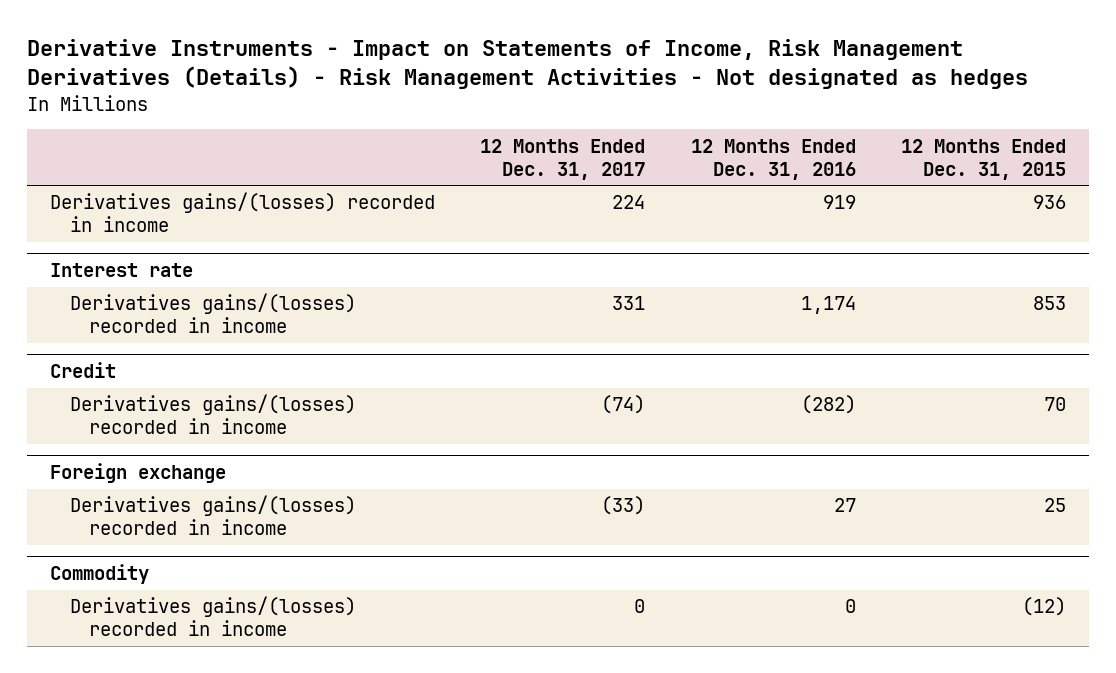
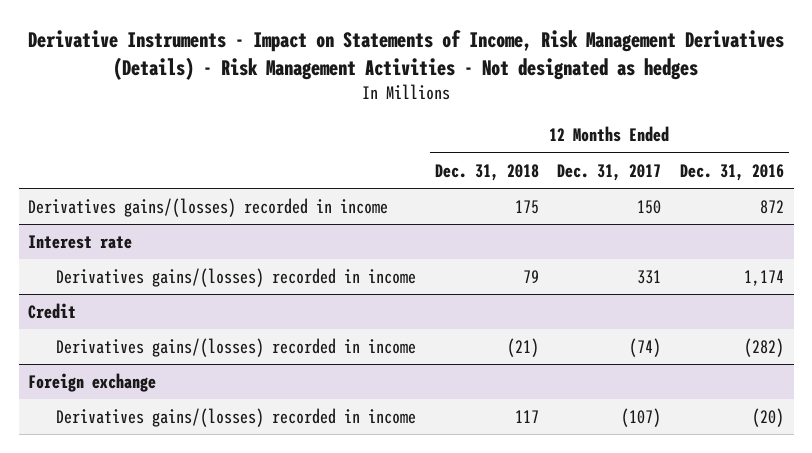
[901,138,1067,180] 12 Months Ended Dec. 31, 2015 -> none
none -> [434,163,539,181] Dec. 31, 2018
[612,195,646,210] 224 -> [637,199,662,214] 150
[822,195,856,210] 919 -> [760,199,785,214] 872
[49,563,149,584] Commodity -> none
[69,596,356,637] Derivatives gains/(losses) recorded in income -> none
[601,496,646,516] (33) -> [621,407,662,427] (107)
[833,498,856,513] 27 -> [752,407,785,427] (20)

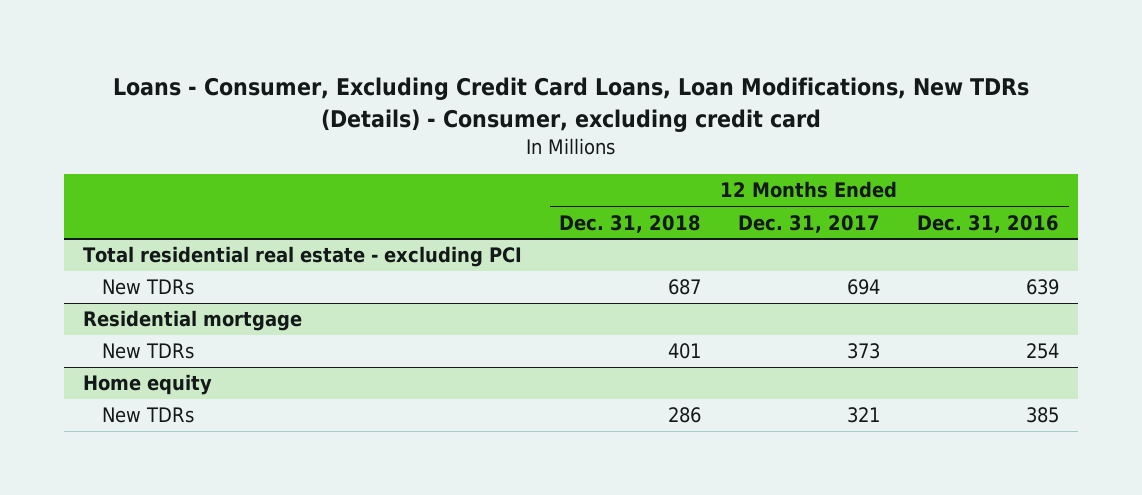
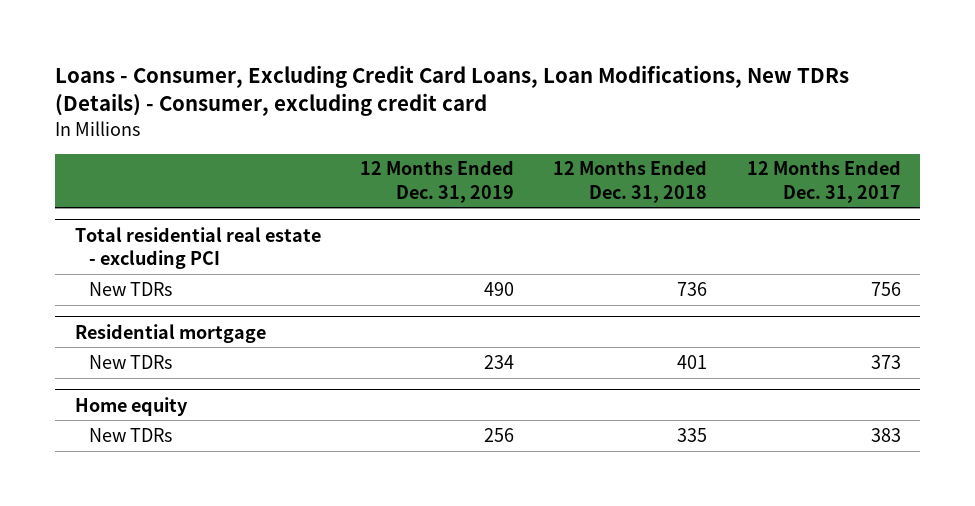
[917,214,1060,233] Dec. 31, 2016 -> none
none -> [360,160,515,203] 12 Months Ended Dec. 31, 2019
[667,279,701,296] 687 -> [677,281,708,296] 736
[847,279,881,296] 694 -> [870,281,901,296] 756
[667,407,701,424] 286 -> [677,427,708,442] 335
[847,407,881,424] 321 -> [870,427,901,442] 383

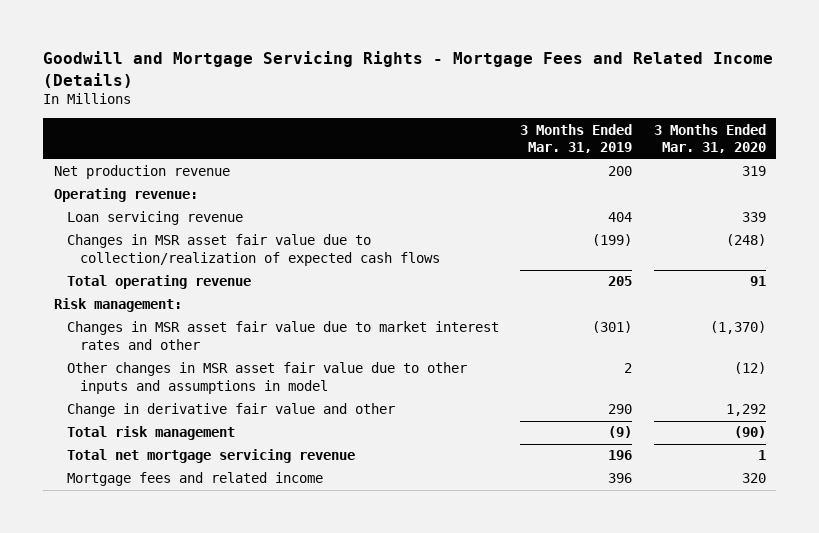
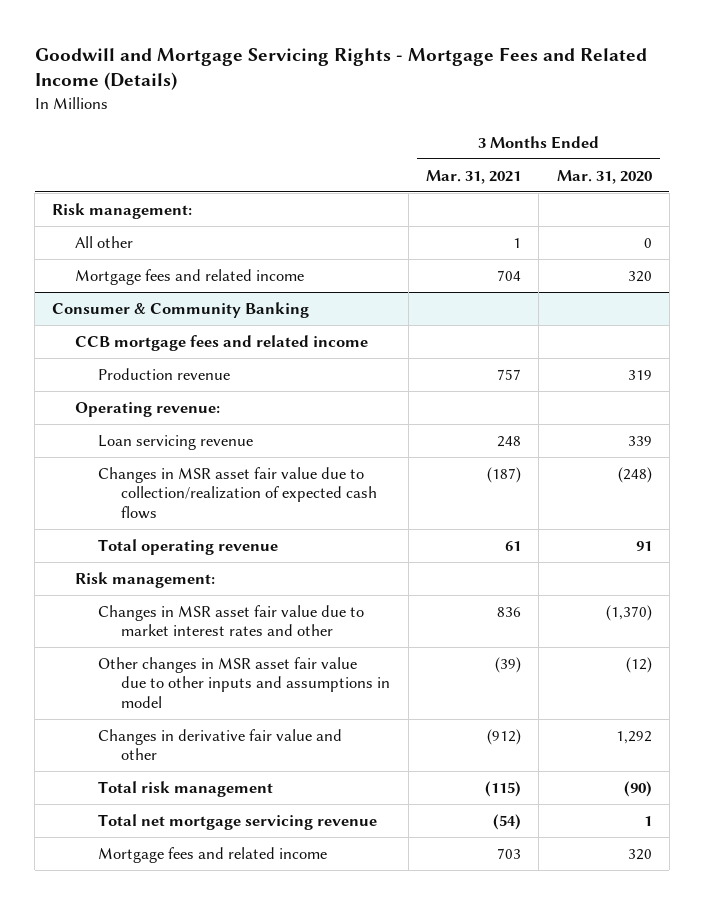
[520,123,633,154] 3 Months Ended Mar. 31, 2019 -> none
none -> [425,169,521,184] Mar. 31, 2021
none -> [52,202,193,219] Risk management:
none -> [75,235,134,248] All other
none -> [75,268,305,285] Mortgage fees and related income
none -> [52,301,310,318] Consumer & Community Banking
none -> [75,334,369,351] CCB mortgage fees and related income
[53,165,230,180] Net production revenue -> [98,367,231,380] Production revenue
[66,403,395,418] Change in derivative fair value and other -> [98,728,343,761] Changes in derivative fair value and other

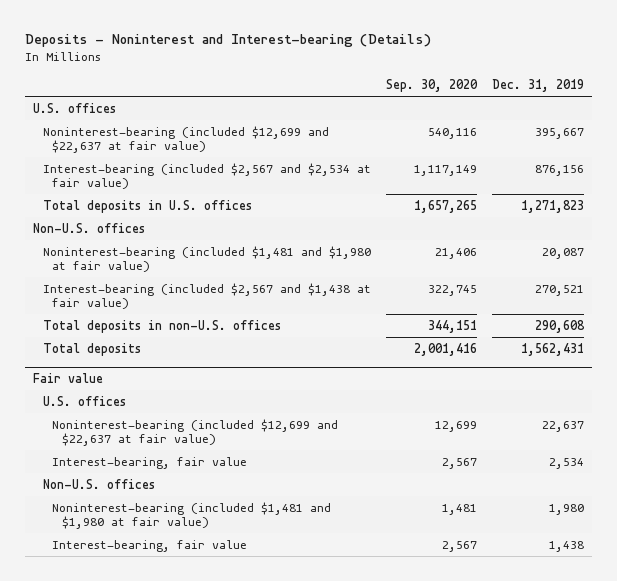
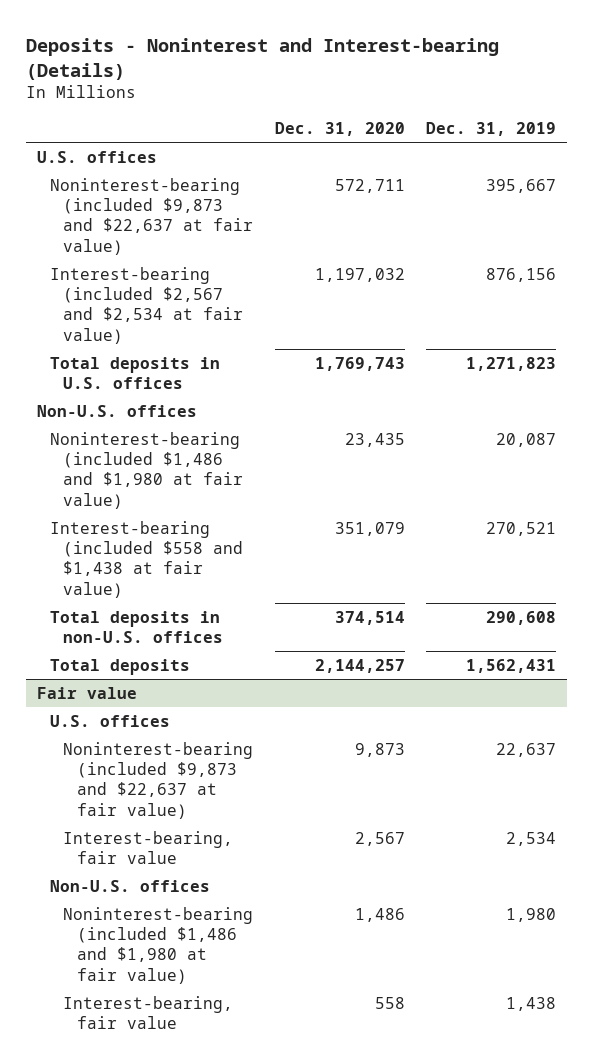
[385,78,478,92] Sep. 30, 2020 -> none
none -> [274,122,405,137] Dec. 31, 2020
[42,125,329,153] Noninterest-bearing (included $12,699 and $22,637 at fair value) -> [50,177,254,255] Noninterest-bearing (included $9,873 and $22,637 at fair value)
[42,245,371,272] Noninterest-bearing (included $1,481 and $1,980 at fair value) -> [50,431,244,509] Noninterest-bearing (included $1,486 and $1,980 at fair value)
[42,282,371,309] Interest-bearing (included $2,567 and $1,438 at fair value) -> [50,520,244,598] Interest-bearing (included $558 and $1,438 at fair value)
[52,418,339,446] Noninterest-bearing (included $12,699 and $22,637 at fair value) -> [63,741,254,819] Noninterest-bearing (included $9,873 and $22,637 at fair value)
[52,501,332,529] Noninterest-bearing (included $1,481 and $1,980 at fair value) -> [63,906,254,984] Noninterest-bearing (included $1,486 and $1,980 at fair value)

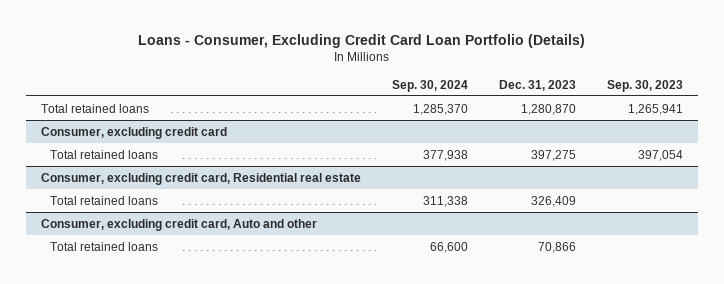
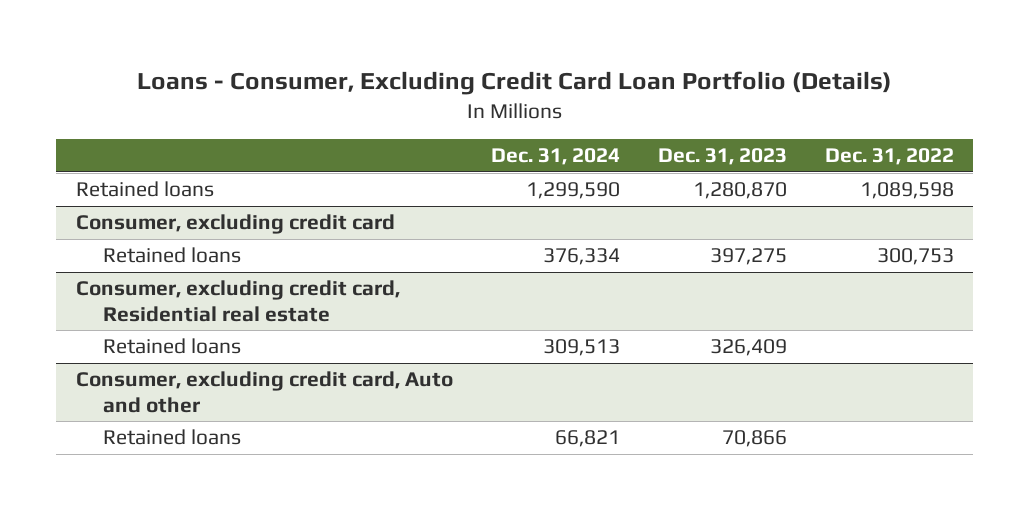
[392,79,469,92] Sep. 30, 2024 -> none
[606,79,683,92] Sep. 30, 2023 -> none
none -> [490,148,620,166] Dec. 31, 2024
none -> [825,148,955,166] Dec. 31, 2022
[41,103,150,113] Total retained loans -> [75,181,214,198] Retained loans
[50,149,159,159] Total retained loans -> [102,247,241,264] Retained loans
[50,195,159,205] Total retained loans -> [102,338,241,355] Retained loans
[50,241,159,251] Total retained loans -> [102,429,241,446] Retained loans

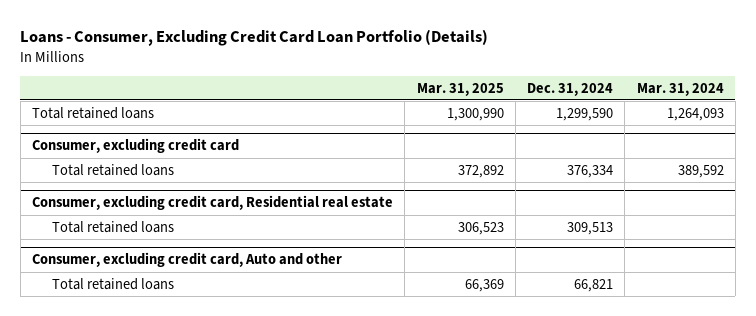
[657,148,787,166] Dec. 31, 2023 -> none
[825,148,955,166] Dec. 31, 2022 -> none
none -> [416,82,504,96] Mar. 31, 2025
none -> [636,82,724,96] Mar. 31, 2024
[75,181,214,198] Retained loans -> [31,106,154,119] Total retained loans
[102,247,241,264] Retained loans -> [52,163,175,176] Total retained loans
[102,338,241,355] Retained loans -> [52,220,175,233] Total retained loans
[102,429,241,446] Retained loans -> [52,277,175,290] Total retained loans

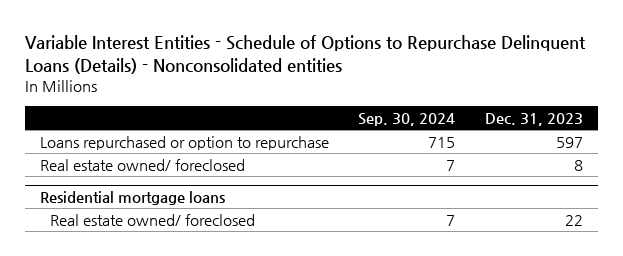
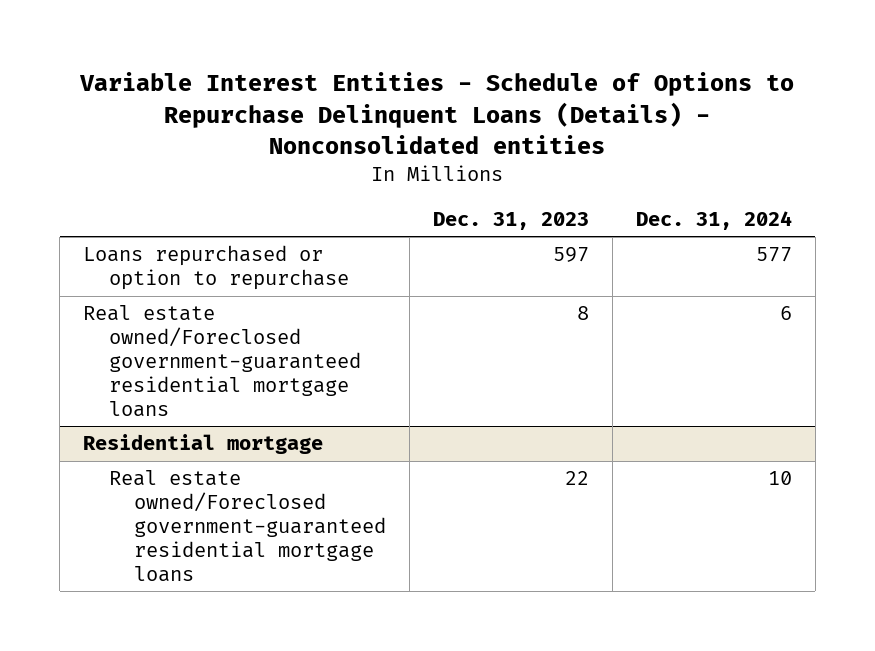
[358,112,456,126] Sep. 30, 2024 -> none
none -> [635,210,792,230] Dec. 31, 2024
[39,158,245,171] Real estate owned/ foreclosed -> [83,305,361,417] Real estate owned/Foreclosed government-guaranteed residential mortgage loans
[39,190,225,205] Residential mortgage loans -> [83,434,324,455] Residential mortgage
[50,213,256,226] Real estate owned/ foreclosed -> [108,470,387,582] Real estate owned/Foreclosed government-guaranteed residential mortgage loans

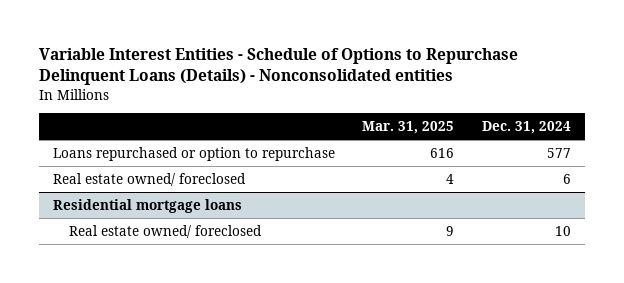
[432,211,589,230] Dec. 31, 2023 -> none
none -> [362,121,455,135] Mar. 31, 2025
[83,305,361,417] Real estate owned/Foreclosed government-guaranteed residential mortgage loans -> [52,173,246,187] Real estate owned/ foreclosed
[83,434,324,455] Residential mortgage -> [52,199,242,214] Residential mortgage loans
[108,470,387,582] Real estate owned/Foreclosed government-guaranteed residential mortgage loans -> [68,225,262,239] Real estate owned/ foreclosed

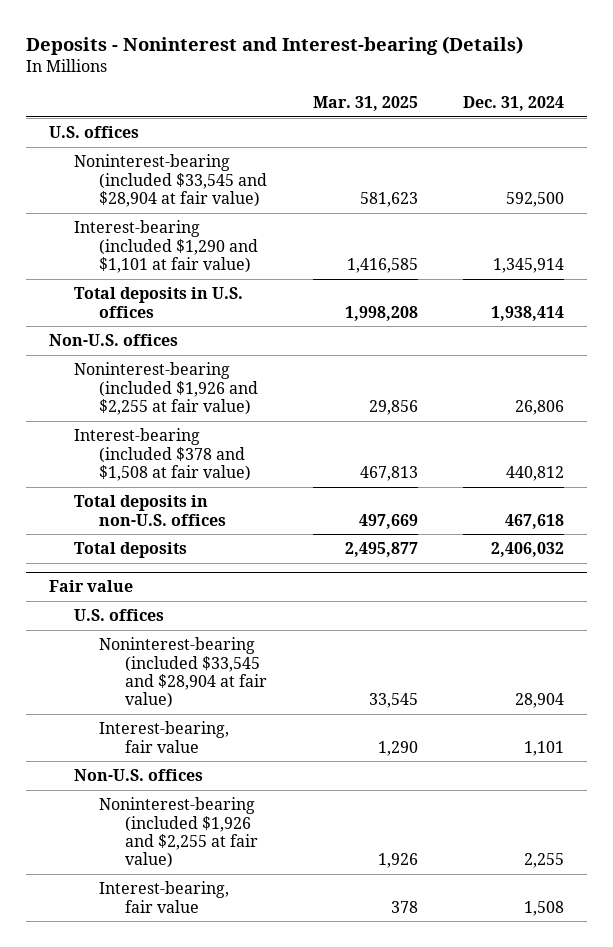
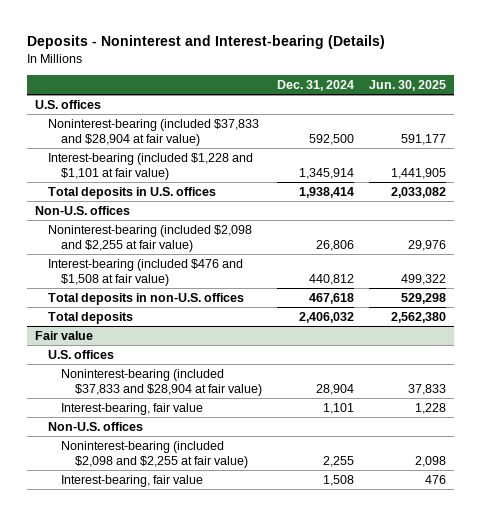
[312,96,418,112] Mar. 31, 2025 -> none
none -> [369,79,447,91] Jun. 30, 2025
[74,154,268,207] Noninterest-bearing (included $33,545 and $28,904 at fair value) -> [48,118,260,146] Noninterest-bearing (included $37,833 and $28,904 at fair value)
[74,220,259,273] Interest-bearing (included $1,290 and $1,101 at fair value) -> [48,152,254,180] Interest-bearing (included $1,228 and $1,101 at fair value)
[74,362,259,415] Noninterest-bearing (included $1,926 and $2,255 at fair value) -> [48,224,253,252] Noninterest-bearing (included $2,098 and $2,255 at fair value)
[74,428,252,481] Interest-bearing (included $378 and $1,508 at fair value) -> [48,258,244,286] Interest-bearing (included $476 and $1,508 at fair value)
[99,637,267,709] Noninterest-bearing (included $33,545 and $28,904 at fair value) -> [61,368,262,396] Noninterest-bearing (included $37,833 and $28,904 at fair value)
[99,797,258,869] Noninterest-bearing (included $1,926 and $2,255 at fair value) -> [61,440,248,468] Noninterest-bearing (included $2,098 and $2,255 at fair value)

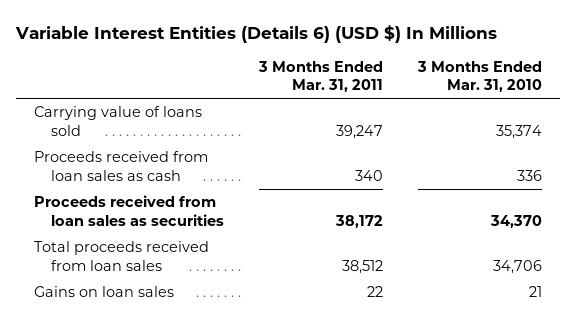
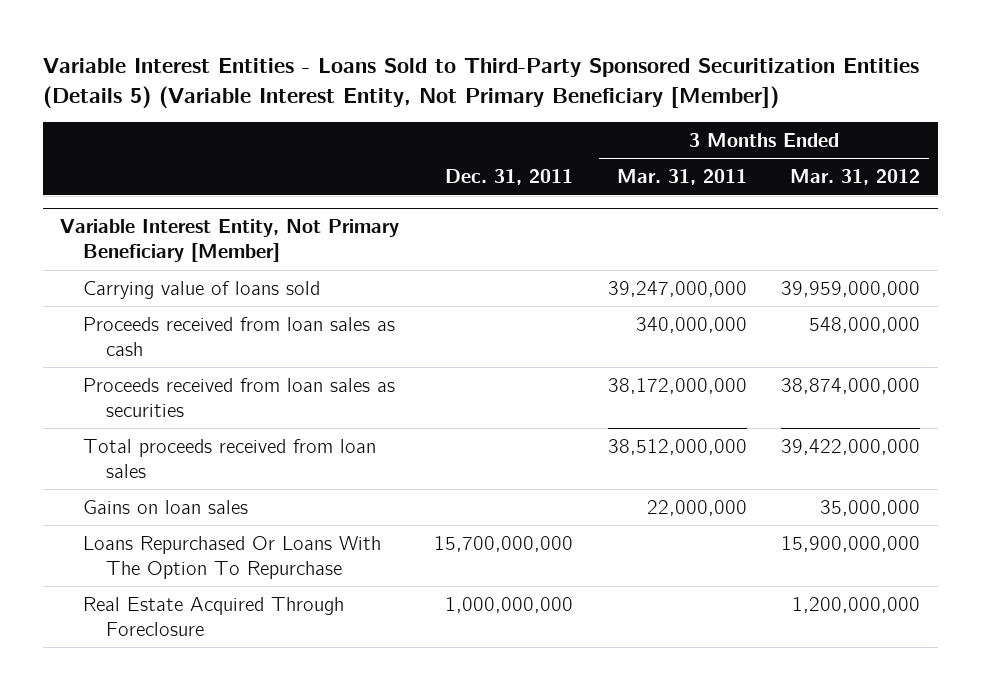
[14,24,497,43] Variable Interest Entities (Details 6) (USD $) In Millions -> [43,58,920,109] Variable Interest Entities - Loans Sold to Third-Party Sponsored Securitization Entities (Details 5) (Variable Interest Entity, Not Primary Beneficiary [Member])
[417,60,543,93] 3 Months Ended Mar. 31, 2010 -> none
none -> [445,169,574,186] Dec. 31, 2011
none -> [790,169,921,186] Mar. 31, 2012
none -> [60,219,400,263] Variable Interest Entity, Not Primary Beneficiary [Member]
[336,124,384,139] 39,247 -> [607,280,747,297] 39,247,000,000
[355,169,384,181] 340 -> [635,316,747,333] 340,000,000
[335,214,384,228] 38,172 -> [607,377,747,394] 38,172,000,000
[342,259,384,274] 38,512 -> [607,438,747,455] 38,512,000,000
[367,286,384,298] 22 -> [646,499,747,516] 22,000,000
none -> [83,535,382,579] Loans Repurchased Or Loans With The Option To Repurchase
none -> [83,596,345,636] Real Estate Acquired Through Foreclosure

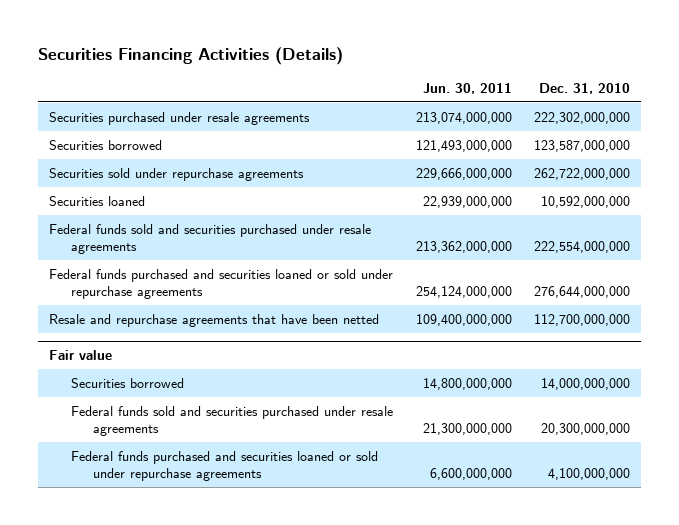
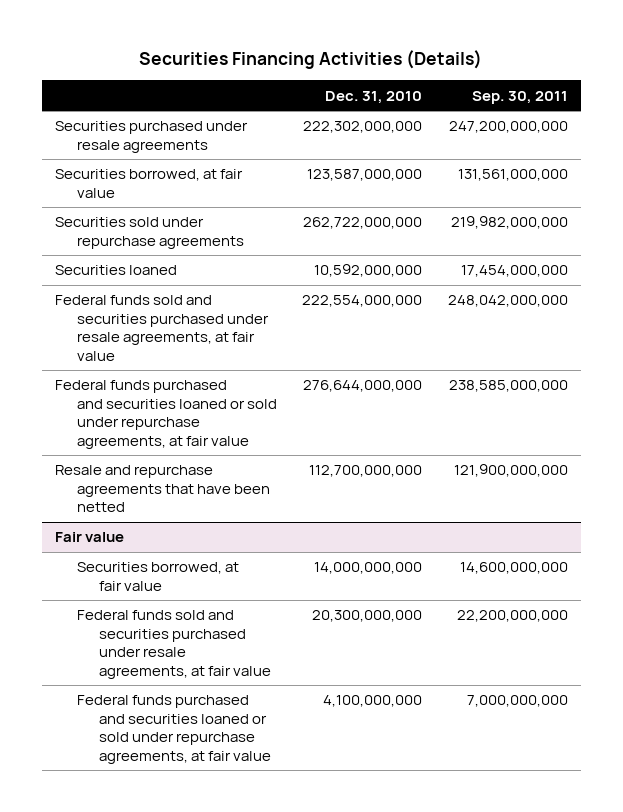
[422,83,512,95] Jun. 30, 2011 -> none
none -> [472,90,569,104] Sep. 30, 2011
[49,139,163,150] Securities borrowed -> [54,169,243,198] Securities borrowed, at fair value
[49,223,372,254] Federal funds sold and securities purchased under resale agreements -> [54,295,269,361] Federal funds sold and securities purchased under resale agreements, at fair value
[49,268,394,299] Federal funds purchased and securities loaned or sold under repurchase agreements -> [54,380,277,449] Federal funds purchased and securities loaned or sold under repurchase agreements, at fair value
[71,377,185,388] Securities borrowed -> [76,562,239,591] Securities borrowed, at fair value
[71,405,394,436] Federal funds sold and securities purchased under resale agreements -> [76,610,271,679] Federal funds sold and securities purchased under resale agreements, at fair value
[71,450,379,481] Federal funds purchased and securities loaned or sold under repurchase agreements -> [76,695,271,764] Federal funds purchased and securities loaned or sold under repurchase agreements, at fair value

